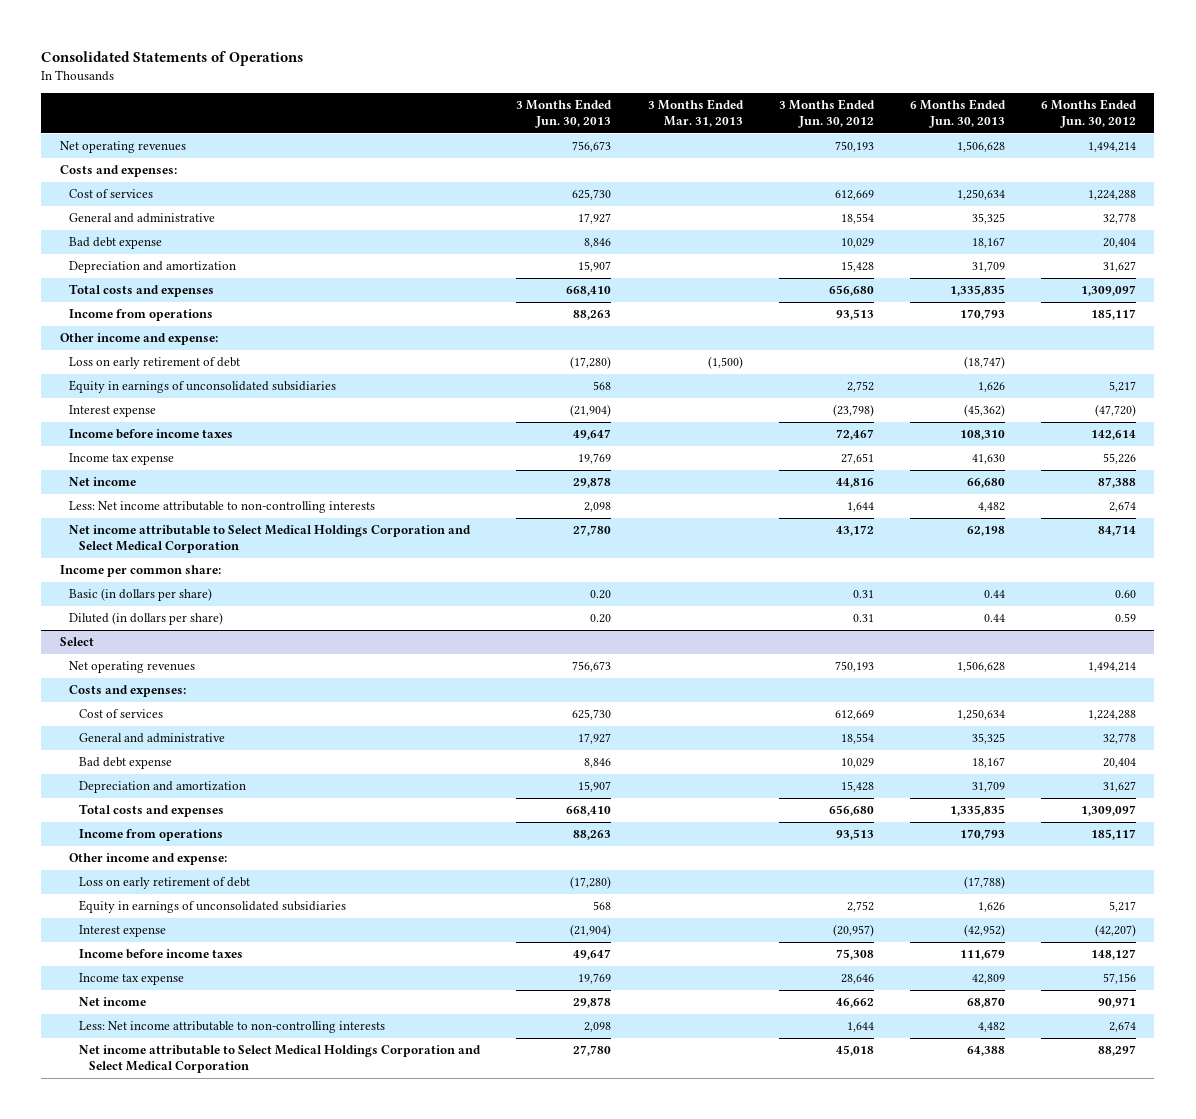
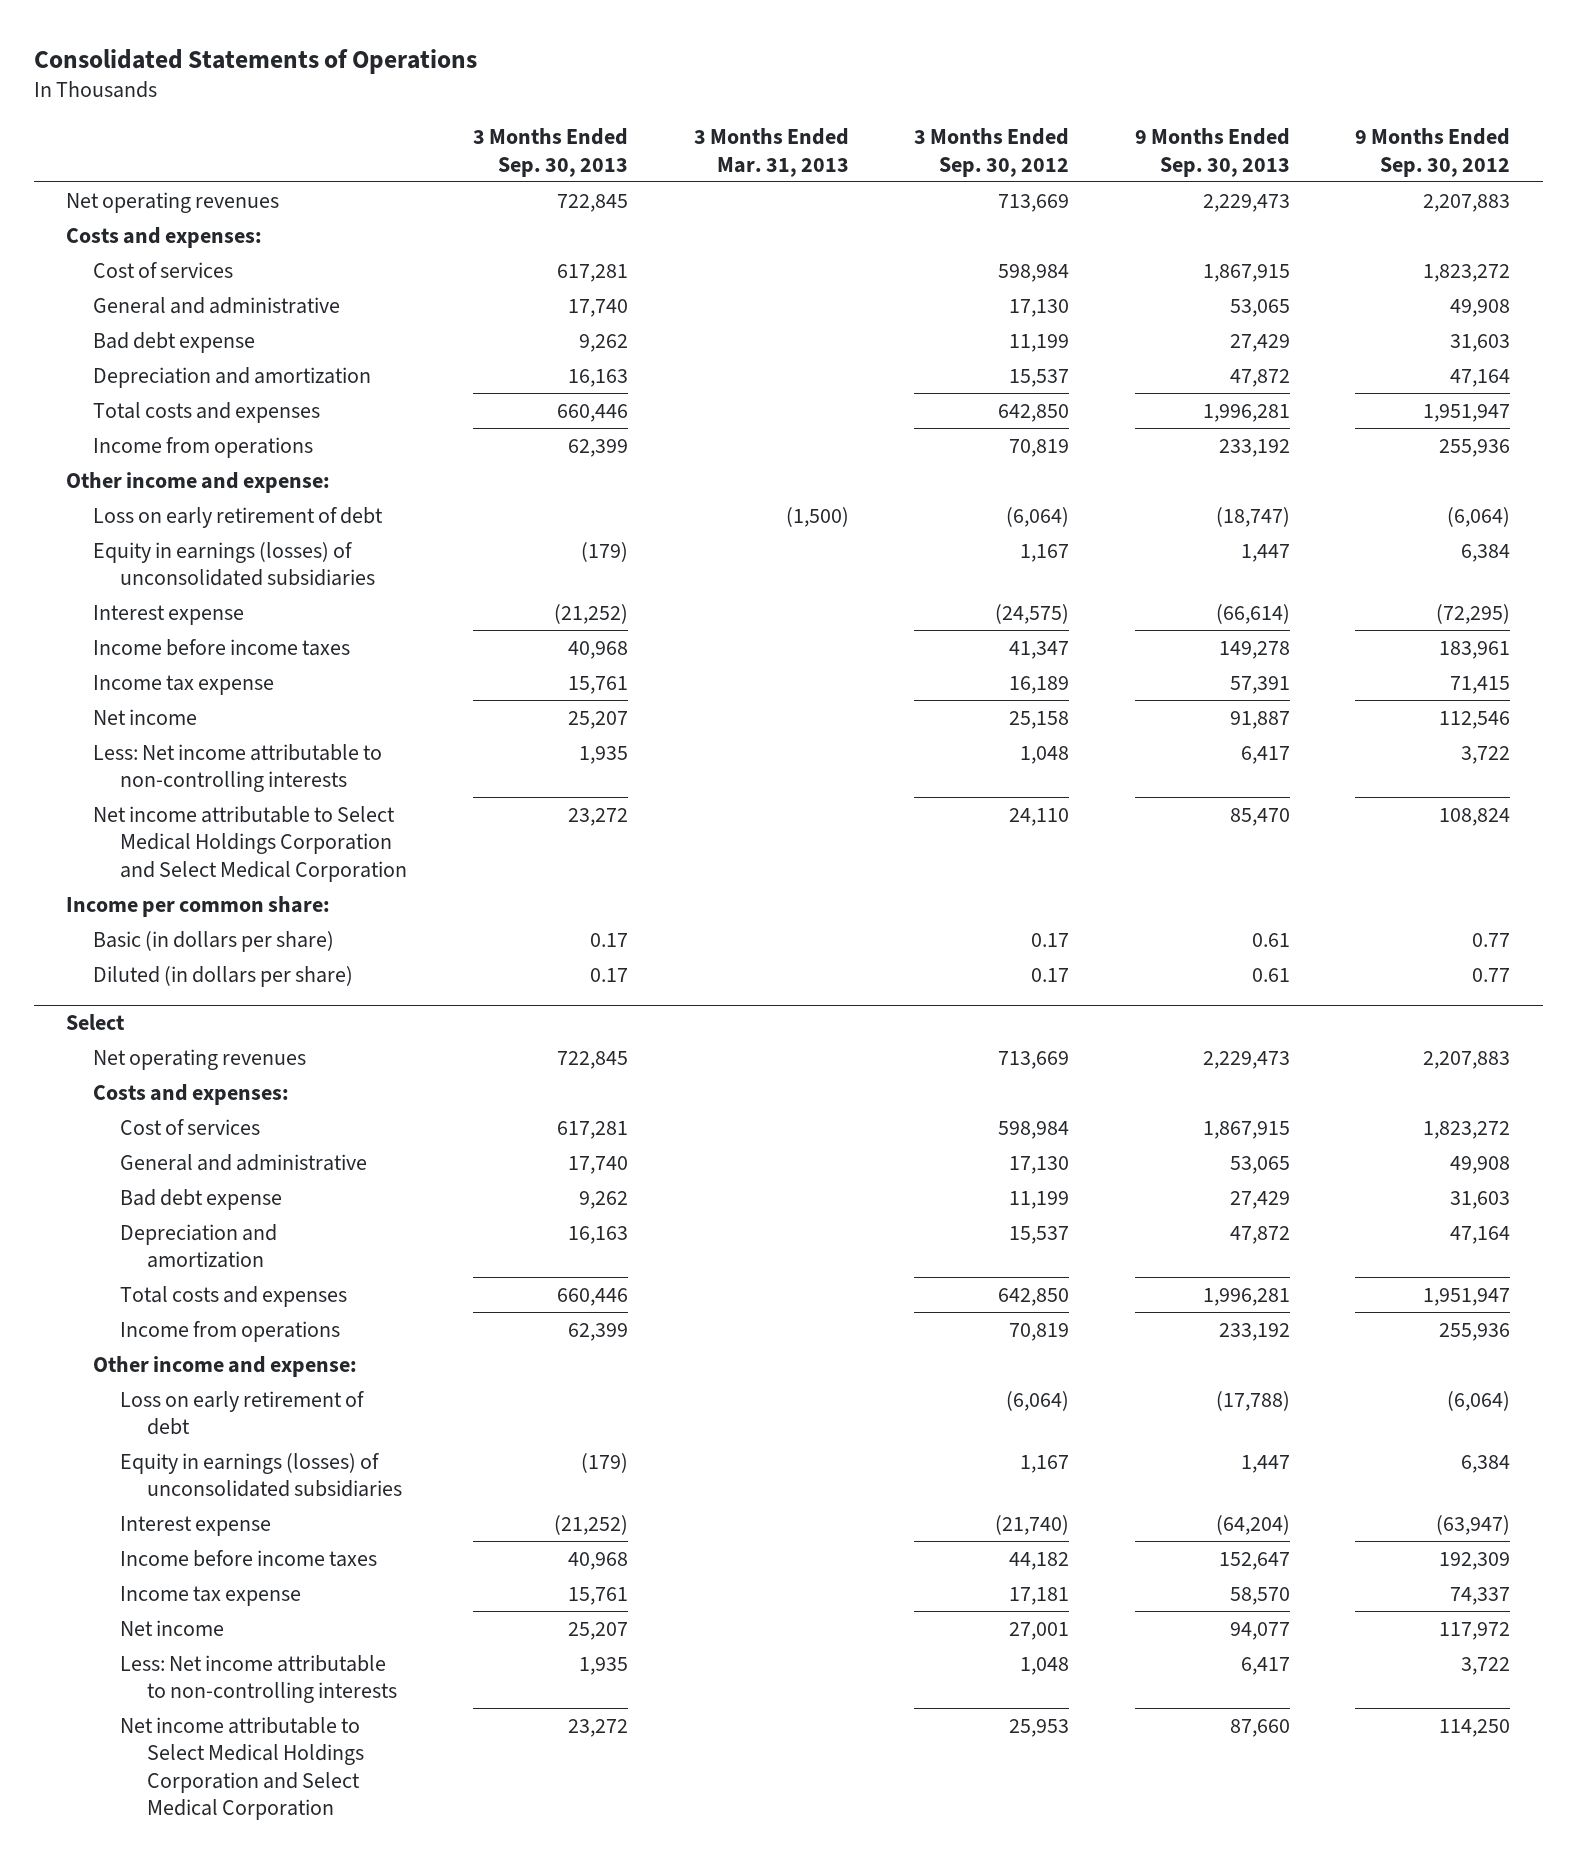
[516,99,613,129] 3 Months Ended Jun. 30, 2013 -> none
[778,99,875,129] 3 Months Ended Jun. 30, 2012 -> none
[910,99,1007,129] 6 Months Ended Jun. 30, 2013 -> none
[1041,99,1138,129] 6 Months Ended Jun. 30, 2012 -> none
none -> [472,128,628,177] 3 Months Ended Sep. 30, 2013
none -> [914,128,1070,177] 3 Months Ended Sep. 30, 2012
none -> [1134,128,1290,177] 9 Months Ended Sep. 30, 2013
none -> [1355,128,1511,177] 9 Months Ended Sep. 30, 2012
[69,380,337,394] Equity in earnings of unconsolidated subsidiaries -> [93,541,376,587] Equity in earnings (losses) of unconsolidated subsidiaries
[79,900,347,914] Equity in earnings of unconsolidated subsidiaries -> [120,1452,403,1498] Equity in earnings (losses) of unconsolidated subsidiaries

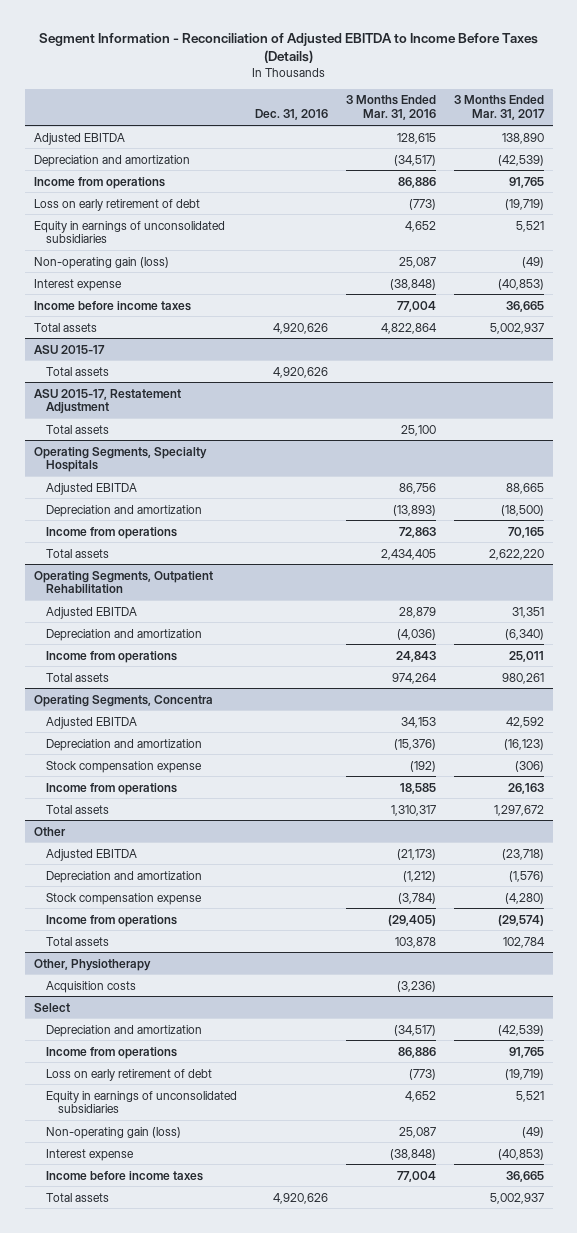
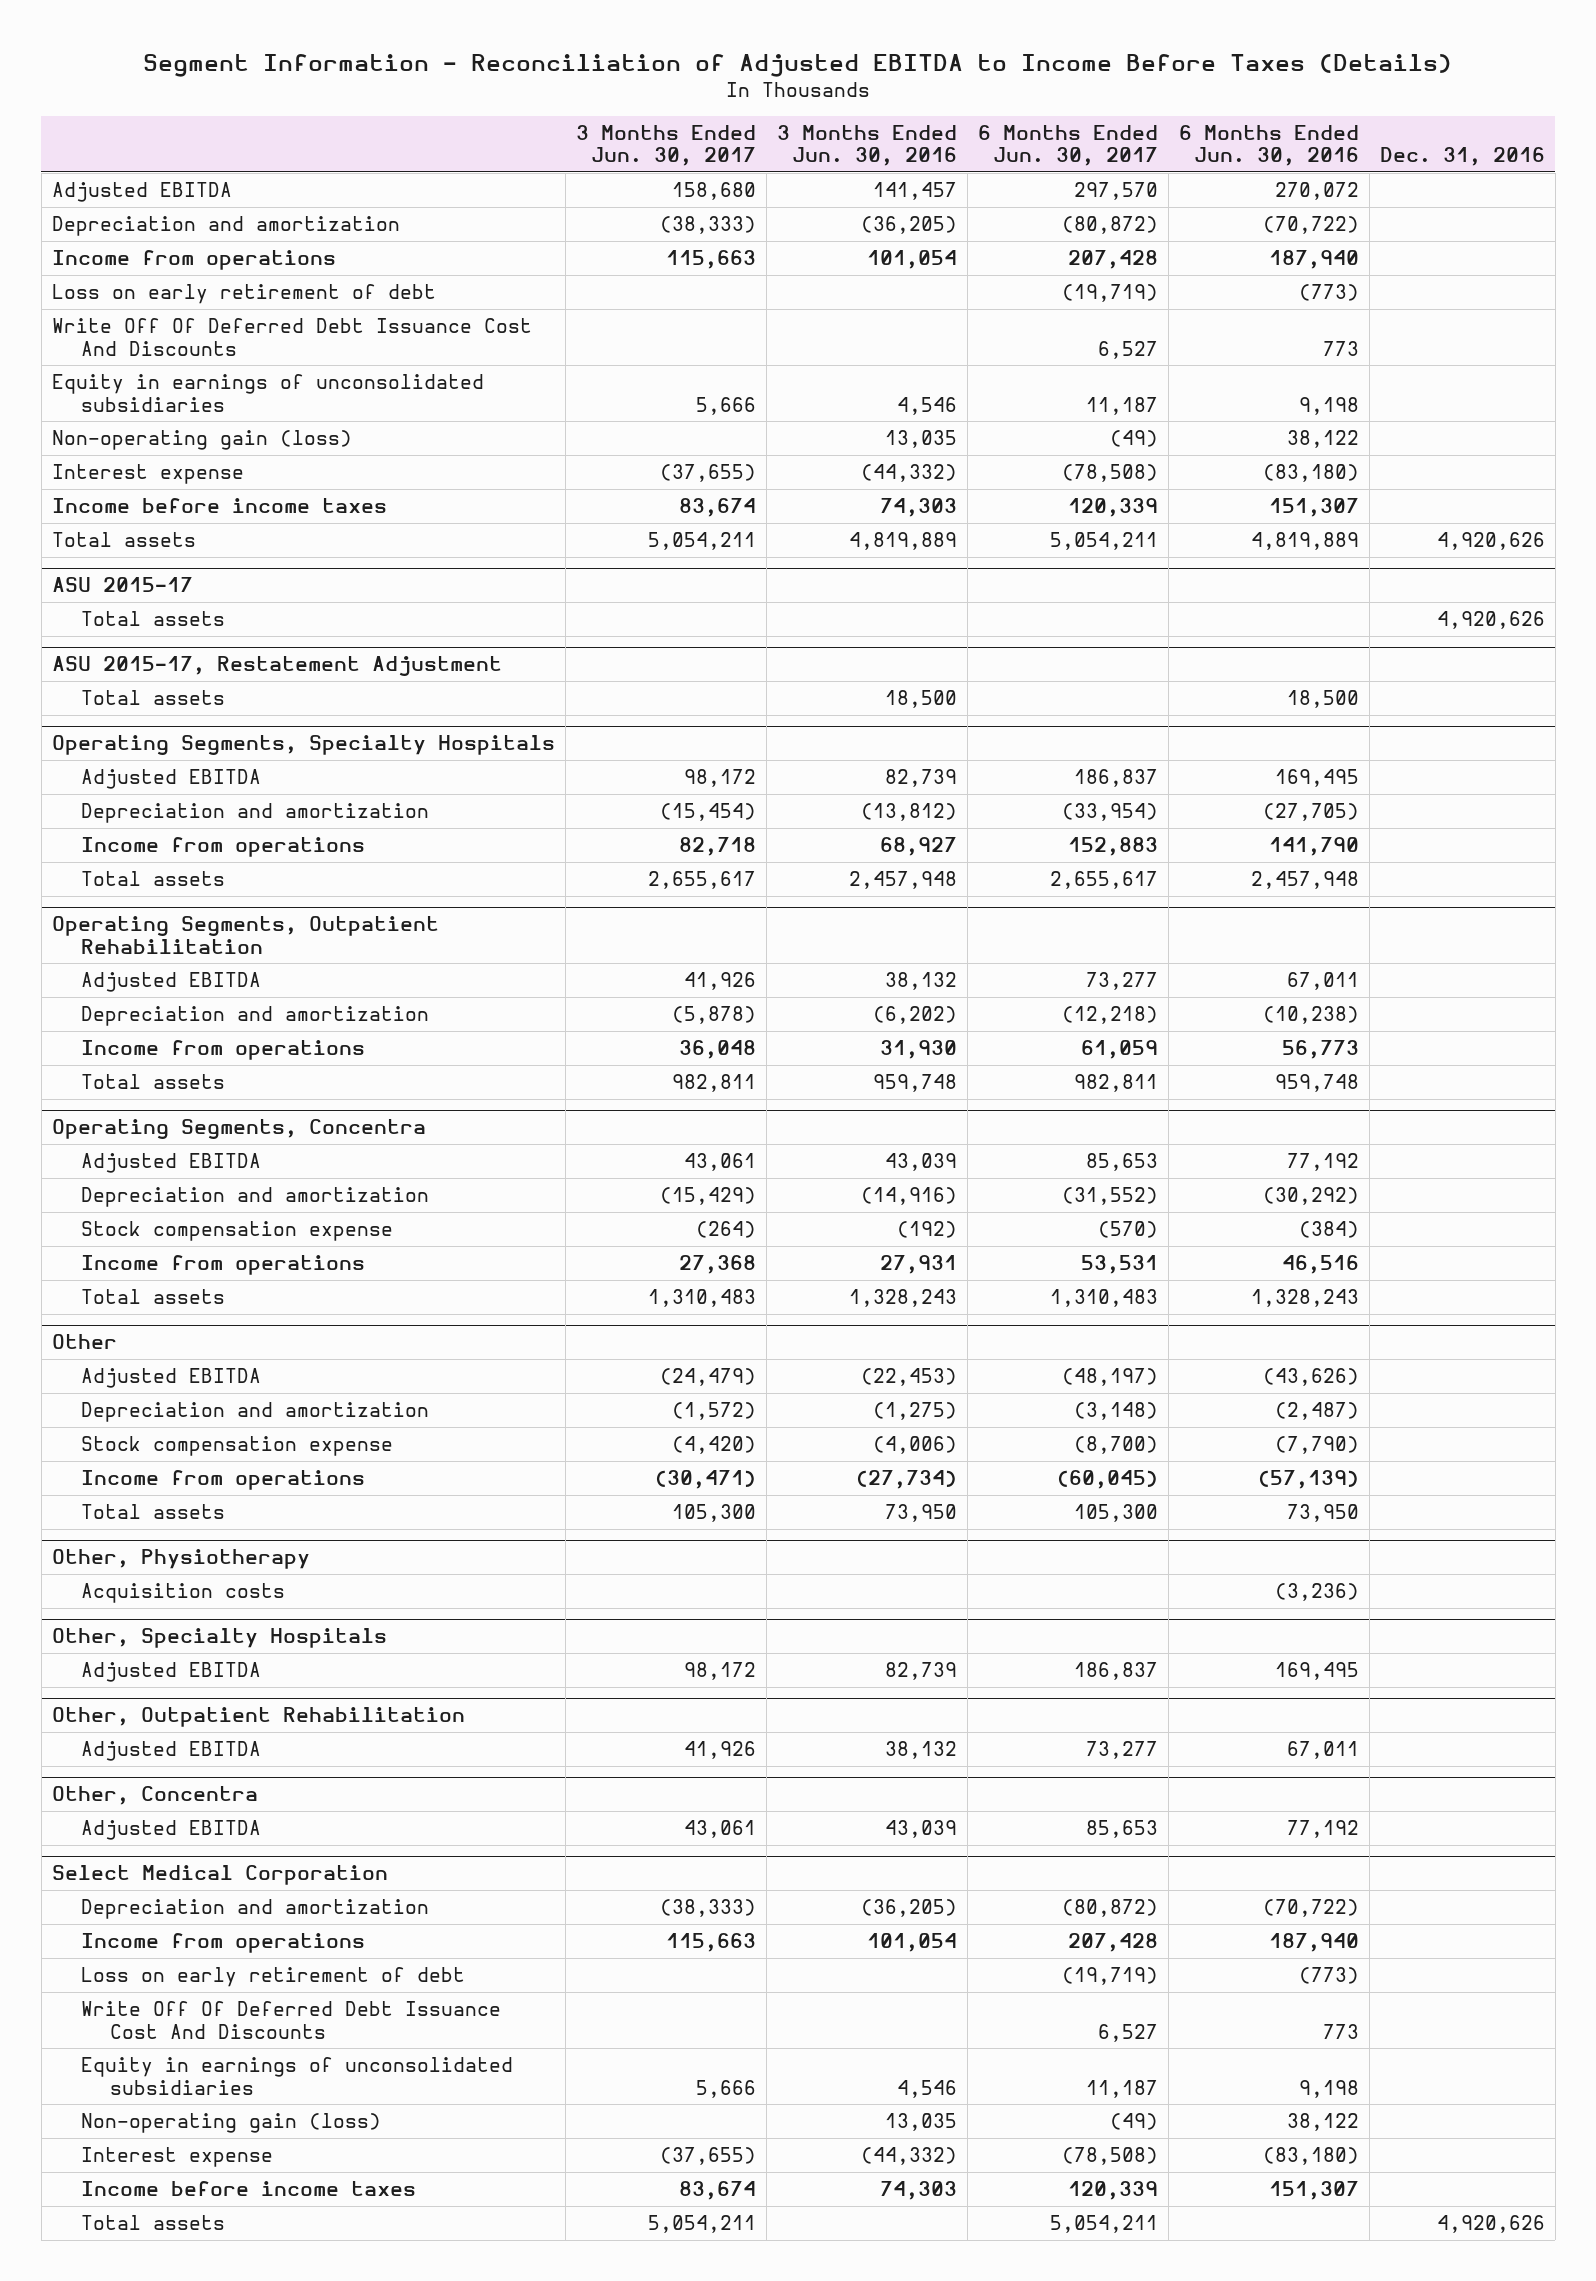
[345,95,436,121] 3 Months Ended Mar. 31, 2016 -> none
[453,95,545,121] 3 Months Ended Mar. 31, 2017 -> none
none -> [575,124,756,167] 3 Months Ended Jun. 30, 2017
none -> [776,124,957,167] 3 Months Ended Jun. 30, 2016
none -> [977,124,1158,167] 6 Months Ended Jun. 30, 2017
none -> [1178,124,1359,167] 6 Months Ended Jun. 30, 2016
none -> [51,318,532,356] Write Off Of Deferred Debt Issuance Cost And Discounts
none -> [51,1628,387,1649] Other, Specialty Hospitals
none -> [80,1662,261,1683] Adjusted EBITDA
none -> [51,1707,465,1728] Other, Outpatient Rehabilitation
none -> [80,1741,261,1762] Adjusted EBITDA
none -> [51,1786,258,1806] Other, Concentra
none -> [80,1820,261,1841] Adjusted EBITDA
[33,1002,70,1012] Select -> [51,1865,388,1886] Select Medical Corporation
none -> [80,2001,501,2039] Write Off Of Deferred Debt Issuance Cost And Discounts

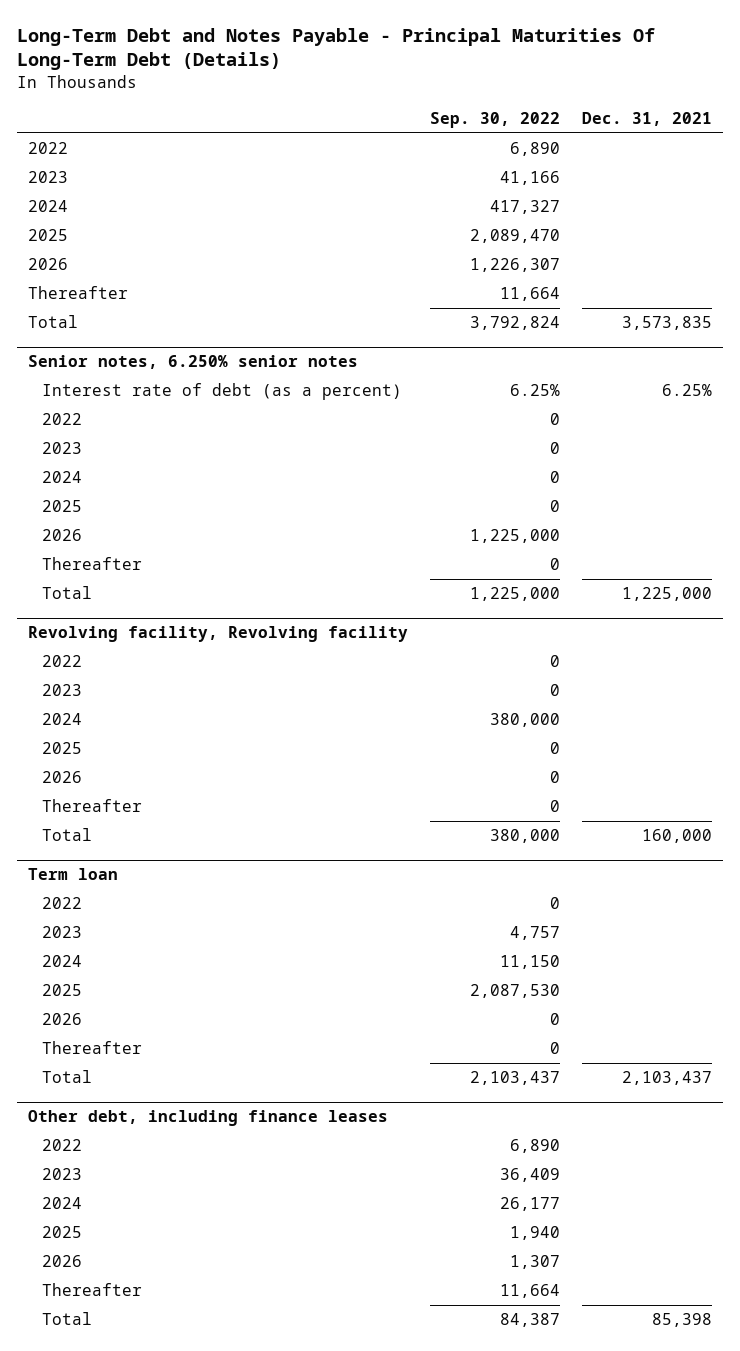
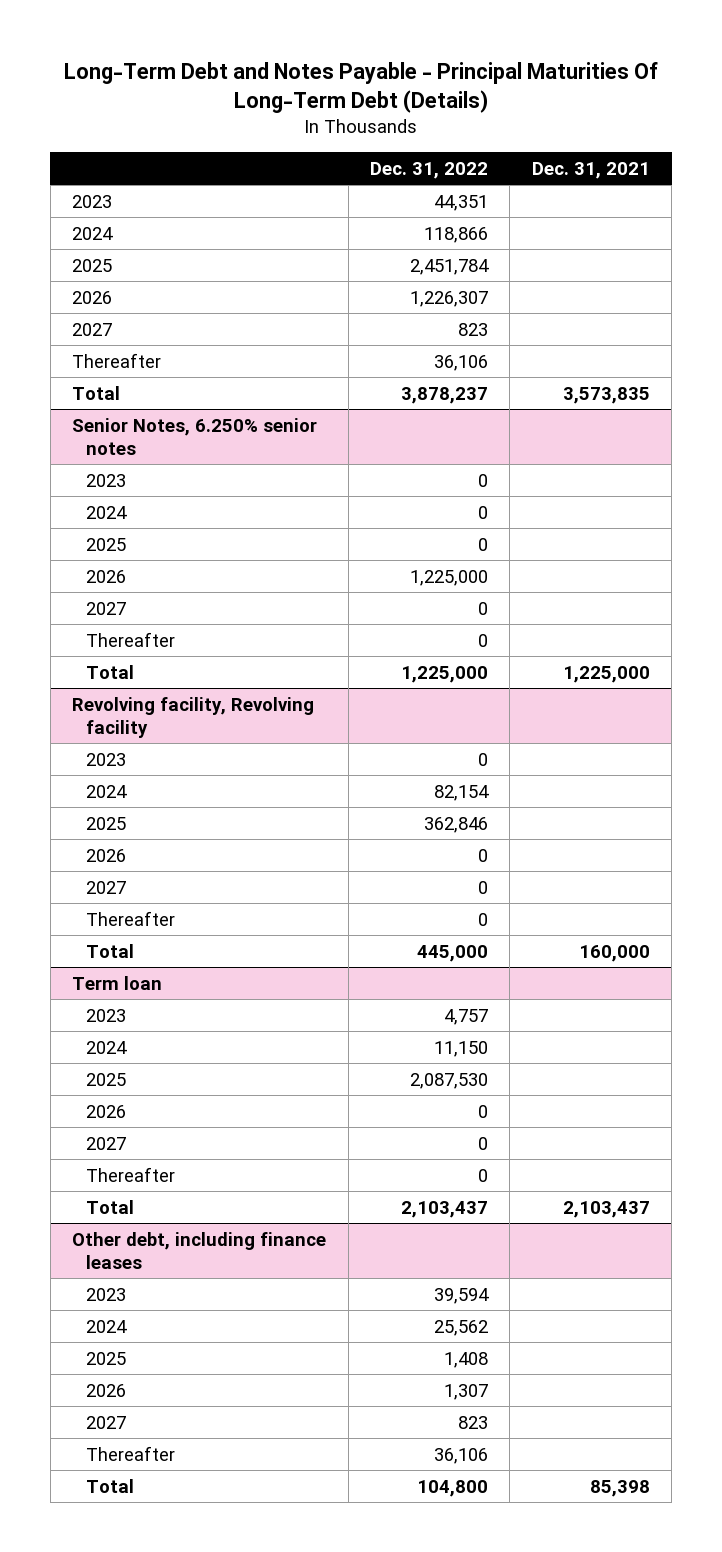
[429,111,560,128] Sep. 30, 2022 -> none
none -> [370,161,489,179] Dec. 31, 2022
[27,142,68,155] 2022 -> none
none -> [72,322,113,336] 2027
[42,383,403,401] Interest rate of debt (as a percent) -> none
[42,413,83,426] 2022 -> none
[27,355,358,370] Senior notes, 6.250% senior notes -> [72,417,318,455] Senior Notes, 6.250% senior notes
none -> [86,601,127,615] 2027
[42,655,83,668] 2022 -> none
none -> [86,880,127,894] 2027
[42,897,83,910] 2022 -> none
none -> [86,1136,127,1150] 2027
[42,1139,83,1152] 2022 -> none
none -> [86,1415,127,1429] 2027

